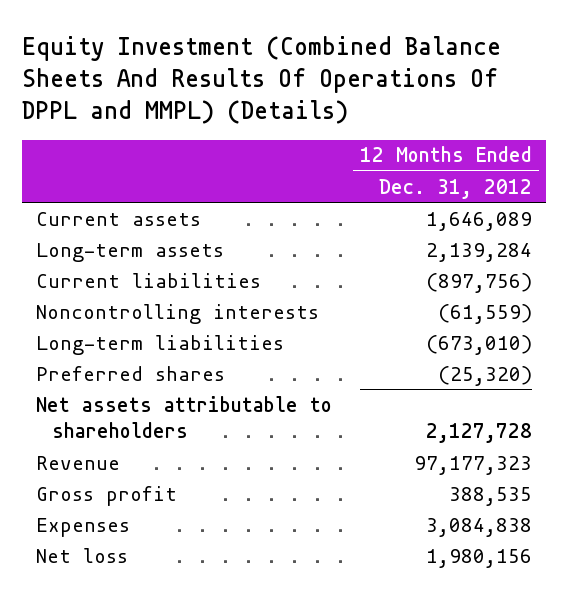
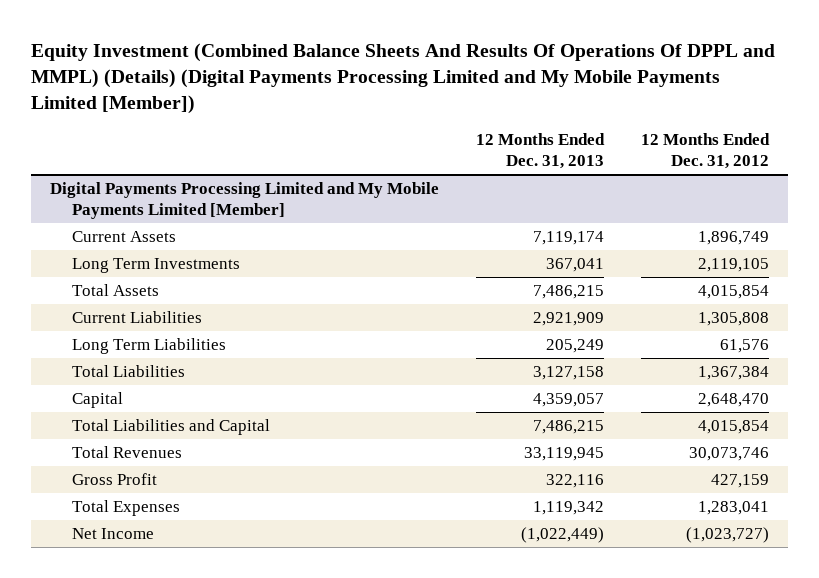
[22,35,502,124] Equity Investment (Combined Balance Sheets And Results Of Operations Of DPPL and MMPL) (Details) -> [30,43,775,115] Equity Investment (Combined Balance Sheets And Results Of Operations Of DPPL and MMPL) (Details) (Digital Payments Processing Limited and My Mobile Payments Limited [Member])
none -> [475,133,605,170] 12 Months Ended Dec. 31, 2013
[36,303,320,324] Noncontrolling interests -> none
[36,365,226,381] Preferred shares -> none
[36,395,333,438] Net assets attributable to shareholders -> none
[36,455,121,470] Revenue -> none
none -> [49,181,439,219] Digital Payments Processing Limited and My Mobile Payments Limited [Member]
[36,211,202,226] Current assets -> [71,230,176,242] Current Assets
[426,211,533,231] 1,646,089 -> [698,230,770,245] 1,896,749
[36,242,225,262] Long-term assets -> [71,257,240,273] Long Term Investments
[426,242,533,262] 2,139,284 -> [698,257,770,272] 2,119,105
none -> [71,283,159,296] Total Assets
[36,272,262,288] Current liabilities -> [71,310,202,323] Current Liabilities
[426,272,533,293] (897,756) -> [698,311,770,326] 1,305,808
[36,334,285,355] Long-term liabilities -> [71,337,226,354] Long Term Liabilities
[426,334,533,355] (673,010) -> [720,338,770,353] 61,576
none -> [71,364,185,377] Total Liabilities
none -> [71,391,123,408] Capital
none -> [71,418,270,435] Total Liabilities and Capital
none -> [71,445,182,458] Total Revenues
[36,485,178,506] Gross profit -> [71,472,157,485] Gross Profit
[449,486,533,506] 388,535 -> [711,473,770,488] 427,159
[36,517,131,537] Expenses -> [71,499,180,516] Total Expenses
[426,517,533,537] 3,084,838 -> [698,500,770,515] 1,283,041
[36,547,129,563] Net loss -> [71,527,154,539] Net Income
[426,548,533,568] 1,980,156 -> [686,526,770,543] (1,023,727)

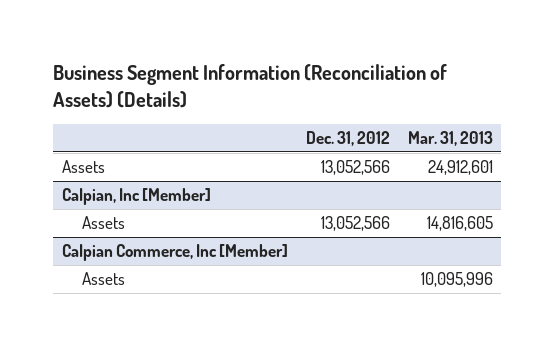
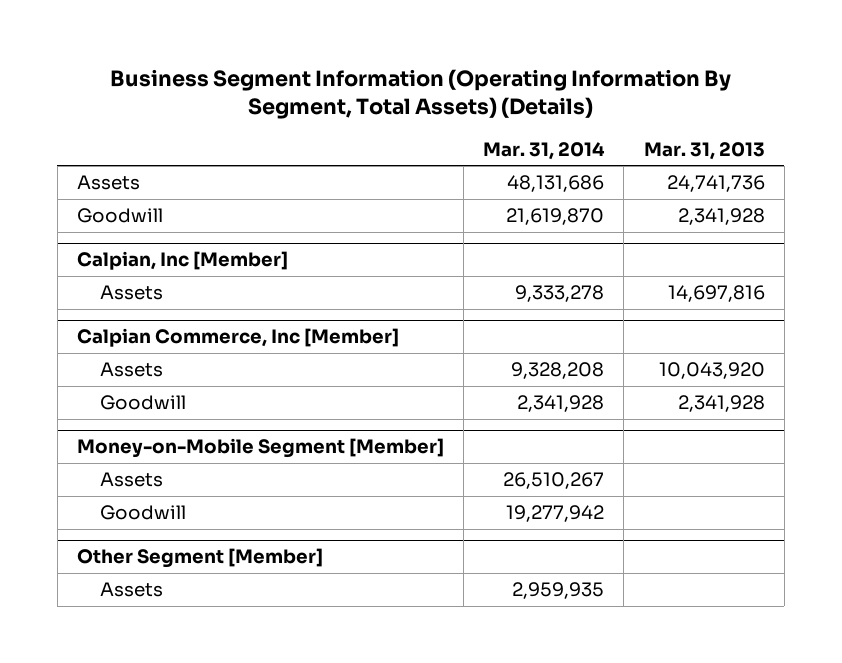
[53,63,448,108] Business Segment Information (Reconciliation of Assets) (Details) -> [109,68,731,120] Business Segment Information (Operating Information By Segment, Total Assets) (Details)
[305,131,390,147] Dec. 31, 2012 -> none
none -> [483,141,606,160] Mar. 31, 2014
[427,160,493,176] 24,912,601 -> [666,175,765,193] 24,741,736
none -> [76,208,163,224] Goodwill
[426,216,493,232] 14,816,605 -> [667,285,765,303] 14,697,816
[420,272,493,288] 10,095,996 -> [658,362,765,380] 10,043,920
none -> [100,395,187,411] Goodwill
none -> [76,438,444,459] Money-on-Mobile Segment [Member]
none -> [100,472,164,488] Assets
none -> [100,505,187,521] Goodwill
none -> [76,548,323,569] Other Segment [Member]
none -> [100,582,164,598] Assets

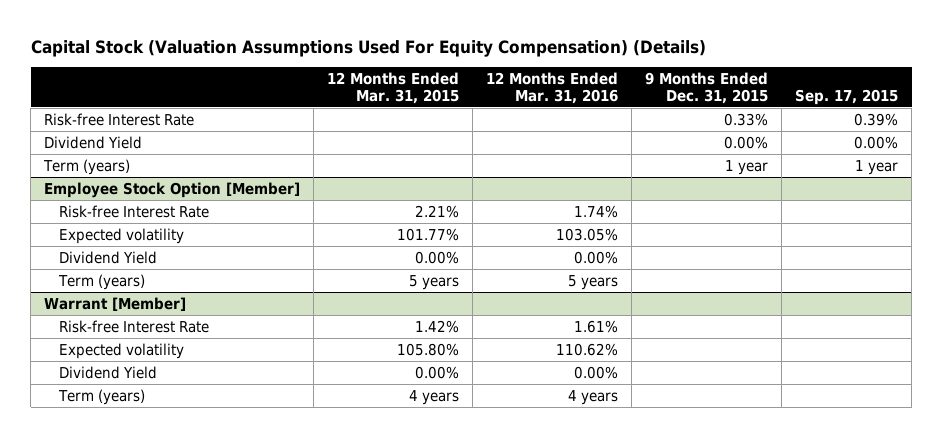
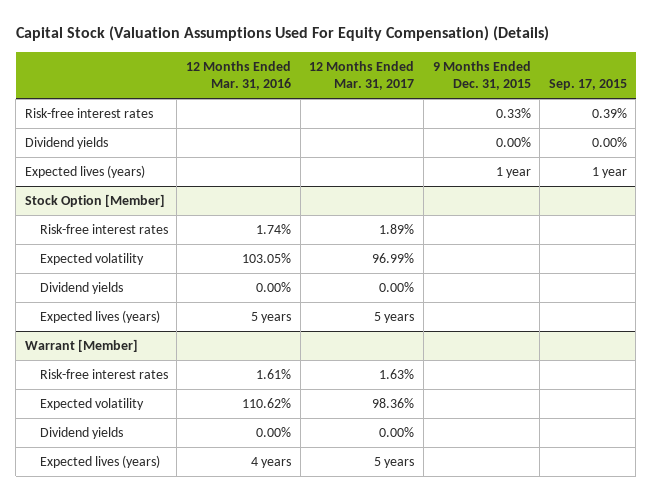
[327,71,460,104] 12 Months Ended Mar. 31, 2015 -> none
none -> [309,60,415,91] 12 Months Ended Mar. 31, 2017
[44,112,195,126] Risk-free Interest Rate -> [24,107,153,118] Risk-free interest rates
[44,135,143,149] Dividend Yield -> [24,136,108,149] Dividend yields
[43,158,131,175] Term (years) -> [24,164,145,178] Expected lives (years)
[44,181,301,198] Employee Stock Option [Member] -> [24,193,165,207] Stock Option [Member]
[59,204,210,218] Risk-free Interest Rate -> [39,223,168,234] Risk-free interest rates
[59,250,158,264] Dividend Yield -> [39,281,123,294] Dividend yields
[58,273,146,290] Term (years) -> [39,309,160,323] Expected lives (years)
[59,319,210,333] Risk-free Interest Rate -> [39,368,168,379] Risk-free interest rates
[59,365,158,379] Dividend Yield -> [39,426,123,439] Dividend yields
[58,388,146,405] Term (years) -> [39,454,160,468] Expected lives (years)

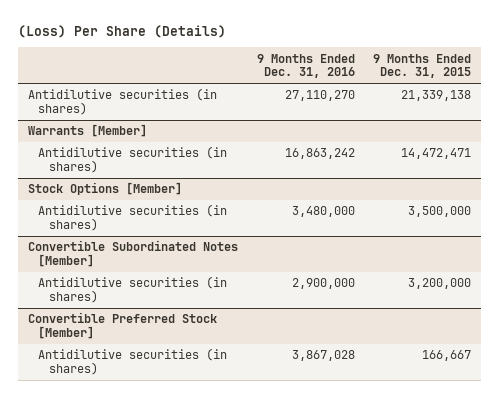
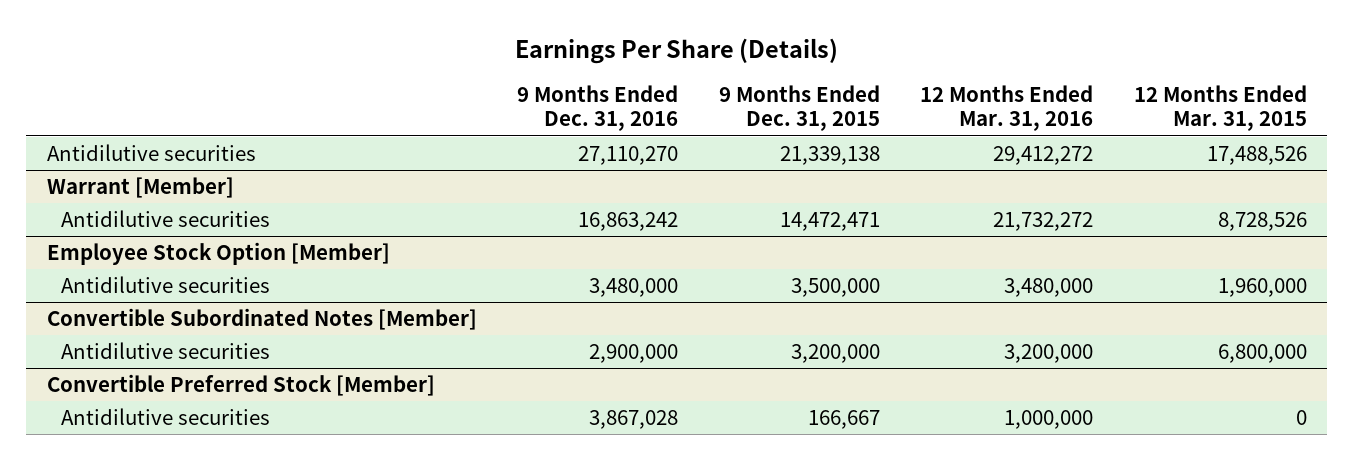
[18,24,227,38] (Loss) Per Share (Details) -> [514,37,838,64] Earnings Per Share (Details)
none -> [920,84,1094,132] 12 Months Ended Mar. 31, 2016
none -> [1133,84,1307,132] 12 Months Ended Mar. 31, 2015
[27,88,217,115] Antidilutive securities (in shares) -> [46,143,256,161] Antidilutive securities
[27,124,147,138] Warrants [Member] -> [46,176,234,198] Warrant [Member]
[38,146,228,173] Antidilutive securities (in shares) -> [61,209,271,227] Antidilutive securities
[27,182,182,196] Stock Options [Member] -> [46,241,390,265] Employee Stock Option [Member]
[38,204,228,231] Antidilutive securities (in shares) -> [61,275,271,293] Antidilutive securities
[38,276,228,303] Antidilutive securities (in shares) -> [61,341,271,359] Antidilutive securities
[38,348,228,375] Antidilutive securities (in shares) -> [61,407,271,425] Antidilutive securities

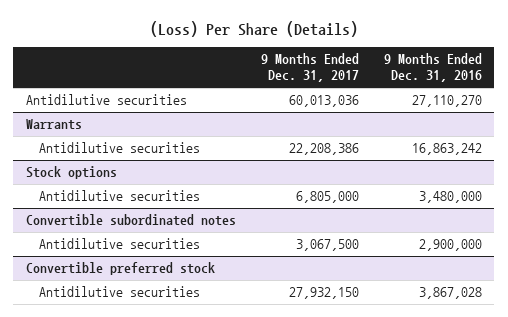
[514,37,838,64] Earnings Per Share (Details) -> [149,20,358,37] (Loss) Per Share (Details)
[718,84,880,132] 9 Months Ended Dec. 31, 2015 -> none
[920,84,1094,132] 12 Months Ended Mar. 31, 2016 -> none
[1133,84,1307,132] 12 Months Ended Mar. 31, 2015 -> none
none -> [260,53,359,83] 9 Months Ended Dec. 31, 2017
[46,176,234,198] Warrant [Member] -> [25,119,82,131] Warrants
[46,241,390,265] Employee Stock Option [Member] -> [25,166,117,180] Stock options
[46,307,477,330] Convertible Subordinated Notes [Member] -> [25,214,236,227] Convertible subordinated notes
[46,373,435,396] Convertible Preferred Stock [Member] -> [25,262,215,276] Convertible preferred stock

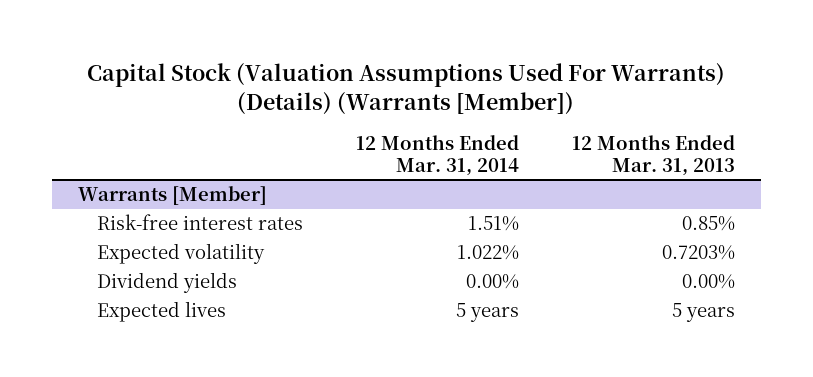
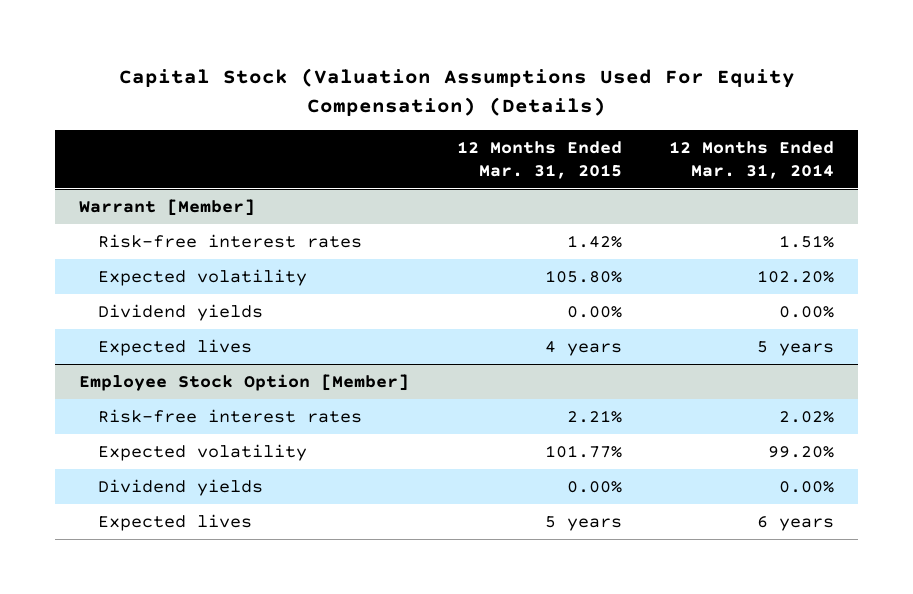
[87,62,726,115] Capital Stock (Valuation Assumptions Used For Warrants) (Details) (Warrants [Member]) -> [118,68,795,116] Capital Stock (Valuation Assumptions Used For Equity Compensation) (Details)
[571,134,735,176] 12 Months Ended Mar. 31, 2013 -> none
none -> [456,140,622,179] 12 Months Ended Mar. 31, 2015
[78,186,268,206] Warrants [Member] -> [78,198,255,216] Warrant [Member]
[457,245,520,261] 1.022% -> [757,269,835,283] 102.20%
none -> [78,373,409,391] Employee Stock Option [Member]
none -> [97,408,362,423] Risk-free interest rates
none -> [97,443,307,461] Expected volatility
none -> [97,478,263,496] Dividend yields
none -> [97,513,252,531] Expected lives

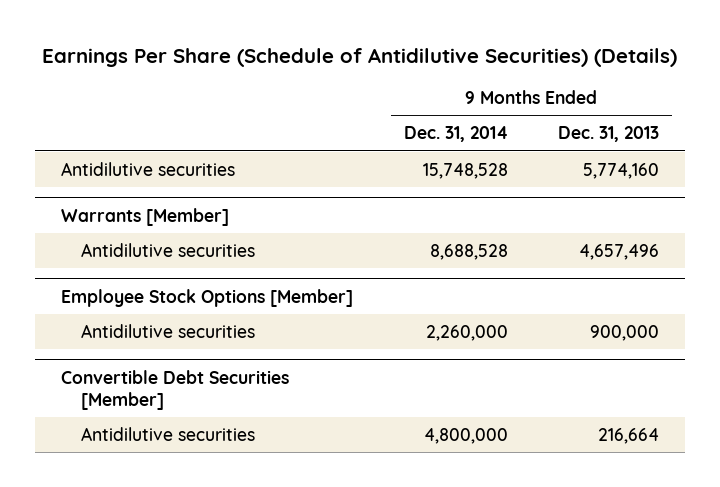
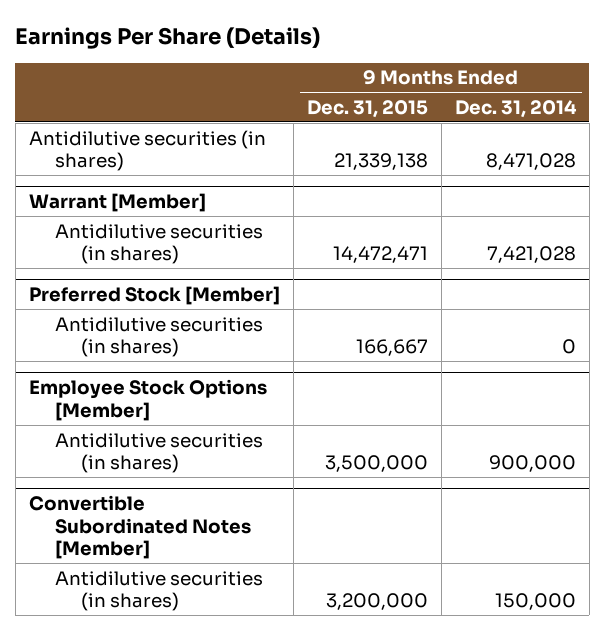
[42,47,678,67] Earnings Per Share (Schedule of Antidilutive Securities) (Details) -> [15,27,321,50] Earnings Per Share (Details)
[558,126,660,143] Dec. 31, 2013 -> none
none -> [306,99,428,118] Dec. 31, 2015
[60,161,235,176] Antidilutive securities -> [28,129,266,172] Antidilutive securities (in shares)
[422,162,508,179] 15,748,528 -> [485,153,576,171] 8,471,028
[60,207,229,226] Warrants [Member] -> [28,192,206,212] Warrant [Member]
[81,242,256,257] Antidilutive securities -> [54,223,263,265] Antidilutive securities (in shares)
[429,243,508,260] 8,688,528 -> [486,246,576,264] 7,421,028
none -> [28,285,280,305] Preferred Stock [Member]
none -> [54,316,263,358] Antidilutive securities (in shares)
[81,323,256,338] Antidilutive securities -> [54,432,263,474] Antidilutive securities (in shares)
[425,324,508,341] 2,260,000 -> [488,455,576,473] 900,000
[60,369,289,410] Convertible Debt Securities [Member] -> [28,494,251,560] Convertible Subordinated Notes [Member]
[81,426,256,441] Antidilutive securities -> [54,570,263,612] Antidilutive securities (in shares)
[423,427,508,444] 4,800,000 -> [494,593,576,611] 150,000

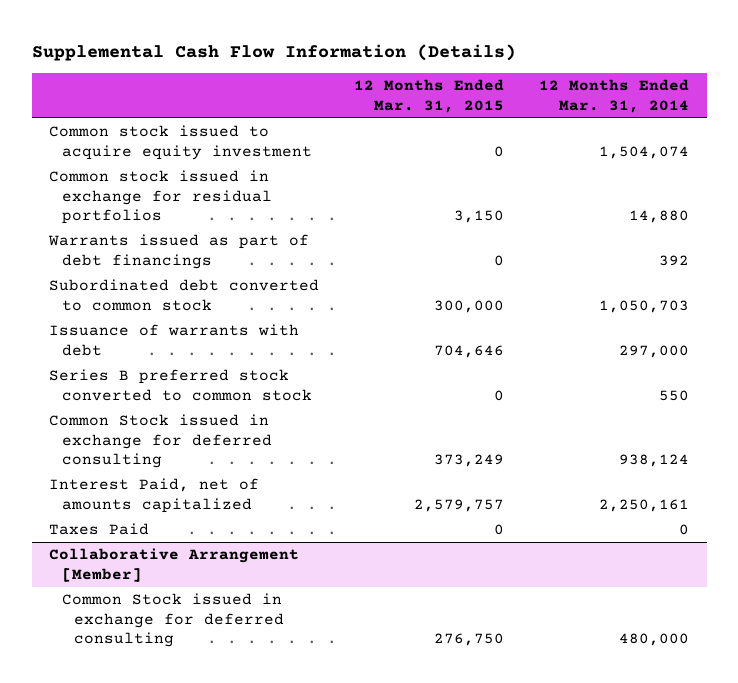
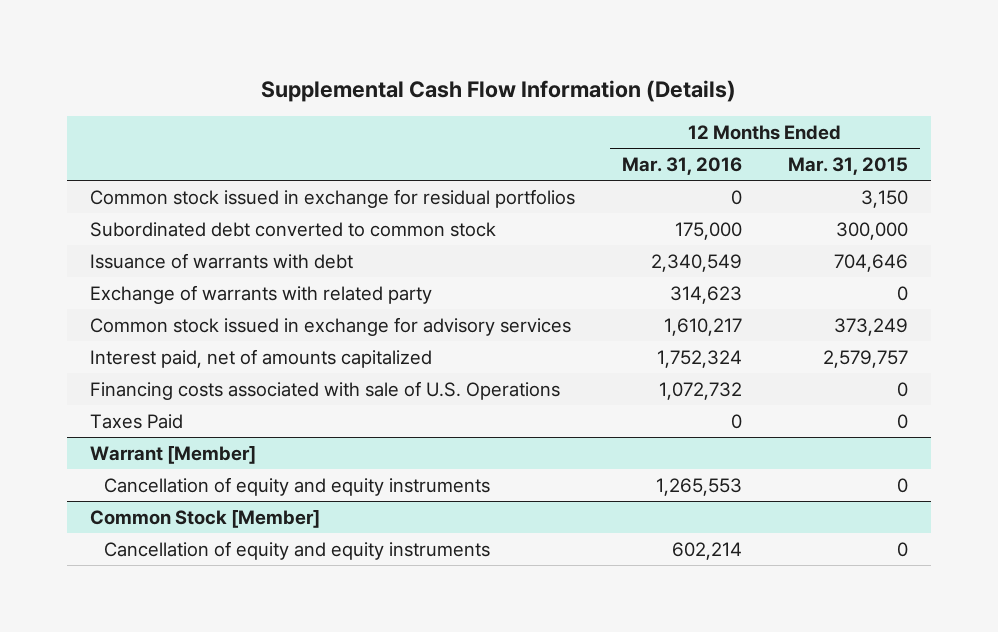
[539,79,690,113] 12 Months Ended Mar. 31, 2014 -> none
none -> [621,156,742,175] Mar. 31, 2016
[49,125,312,160] Common stock issued to acquire equity investment -> none
[48,234,310,269] Warrants issued as part of debt financings -> none
[49,369,312,401] Series B preferred stock converted to common stock -> none
none -> [90,284,433,304] Exchange of warrants with related party
[49,414,272,469] Common Stock issued in exchange for deferred consulting -> [90,316,572,336] Common stock issued in exchange for advisory services
[49,478,260,513] Interest Paid, net of amounts capitalized -> [90,348,433,368] Interest paid, net of amounts capitalized
none -> [90,380,561,400] Financing costs associated with sale of U.S. Operations
[49,548,300,582] Collaborative Arrangement [Member] -> none
[61,593,284,648] Common Stock issued in exchange for deferred consulting -> none
none -> [90,445,257,464] Warrant [Member]
none -> [103,476,490,496] Cancellation of equity and equity instruments
none -> [90,509,321,528] Common Stock [Member]
none -> [103,540,490,560] Cancellation of equity and equity instruments

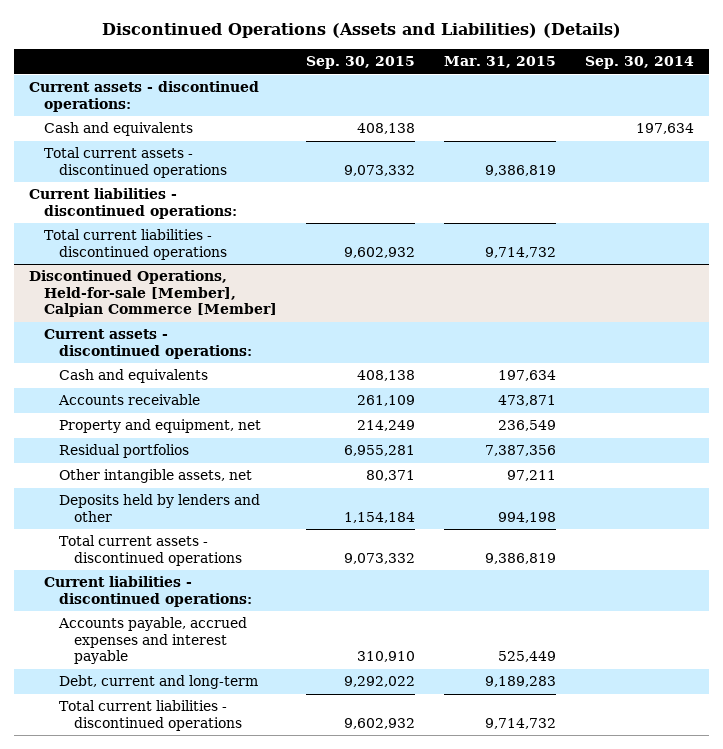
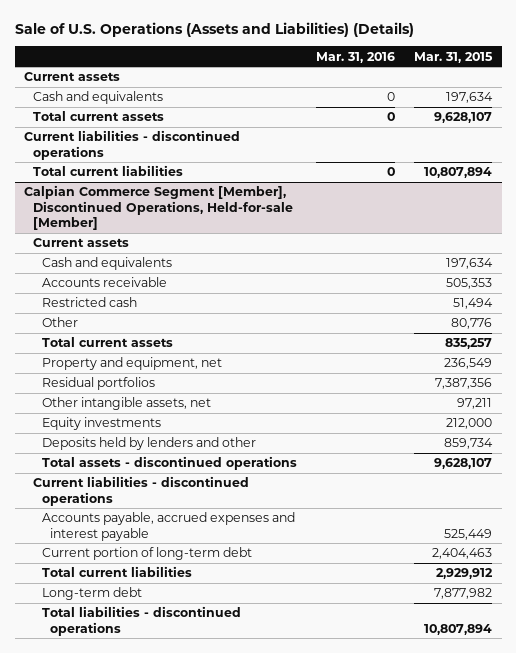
[101,23,621,39] Discontinued Operations (Assets and Liabilities) (Details) -> [14,21,414,37] Sale of U.S. Operations (Assets and Liabilities) (Details)
[305,56,415,70] Sep. 30, 2015 -> none
[585,56,695,70] Sep. 30, 2014 -> none
none -> [315,51,395,63] Mar. 31, 2016
[43,122,193,137] Cash and equivalents -> none
[43,147,227,178] Total current assets - discontinued operations -> none
[28,188,237,219] Current liabilities - discontinued operations: -> none
[43,229,227,260] Total current liabilities - discontinued operations -> none
[28,270,277,318] Discontinued Operations, Held-for-sale [Member], Calpian Commerce [Member] -> none
[43,329,252,359] Current assets - discontinued operations: -> none
[28,81,259,112] Current assets - discontinued operations: -> [24,72,121,82] Current assets
none -> [33,111,165,122] Total current assets
none -> [24,130,241,160] Current liabilities - discontinued operations
none -> [33,165,184,177] Total current liabilities
none -> [24,185,294,231] Calpian Commerce Segment [Member], Discontinued Operations, Held-for-sale [Member]
none -> [33,238,130,248] Current assets
none -> [41,257,172,271] Cash and equivalents
[497,395,556,407] 473,871 -> [446,278,493,290] 505,353
none -> [41,297,137,308] Restricted cash
none -> [41,317,78,328] Other
none -> [41,337,173,348] Total current assets
none -> [41,417,161,431] Equity investments
[497,511,556,523] 994,198 -> [444,438,494,450] 859,734
[58,535,242,566] Total current assets - discontinued operations -> [41,456,297,471] Total assets - discontinued operations
[484,552,556,564] 9,386,819 -> [434,458,493,470] 9,628,107
[43,576,252,607] Current liabilities - discontinued operations: -> [33,476,250,506] Current liabilities - discontinued operations
[58,675,258,690] Debt, current and long-term -> [41,547,252,561] Current portion of long-term debt
[484,676,556,688] 9,189,283 -> [432,548,493,560] 2,404,463
[58,700,242,731] Total current liabilities - discontinued operations -> [41,566,192,578] Total current liabilities
[484,717,556,729] 9,714,732 -> [436,568,494,580] 2,929,912
none -> [41,587,142,601] Long-term debt
none -> [41,606,241,636] Total liabilities - discontinued operations

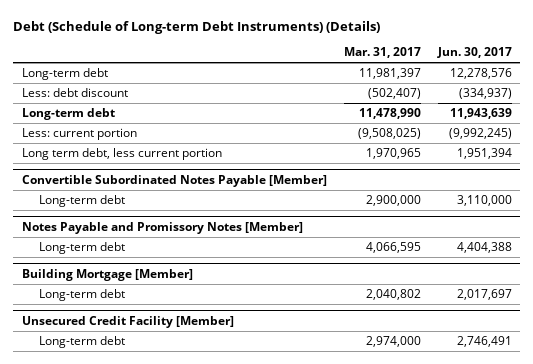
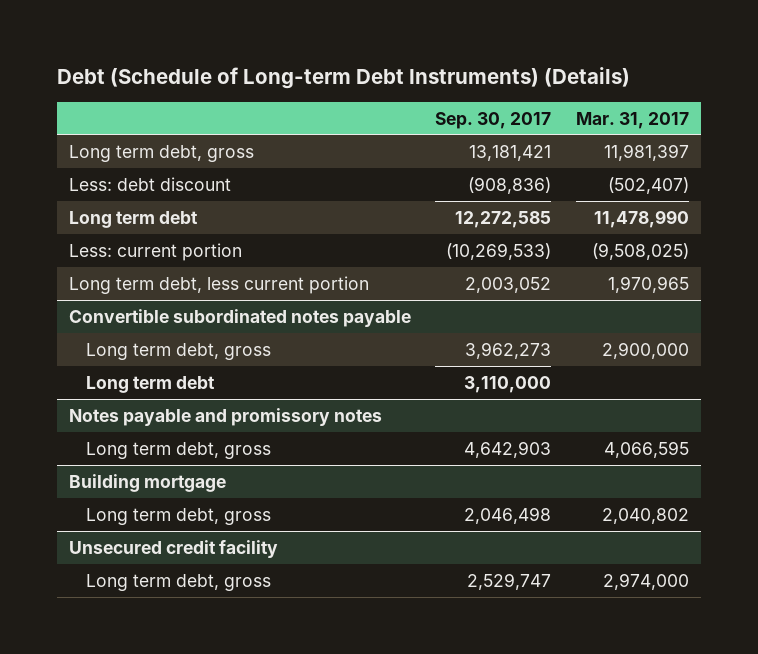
[436,47,512,59] Jun. 30, 2017 -> none
none -> [435,111,552,129] Sep. 30, 2017
[21,68,108,81] Long-term debt -> [68,144,254,162] Long term debt, gross
[21,108,115,121] Long-term debt -> [68,210,198,228] Long term debt
[21,175,327,188] Convertible Subordinated Notes Payable [Member] -> [68,308,411,327] Convertible subordinated notes payable
[38,195,125,208] Long-term debt -> [85,342,271,360] Long term debt, gross
none -> [85,375,215,393] Long term debt
[21,222,303,235] Notes Payable and Promissory Notes [Member] -> [68,407,382,426] Notes payable and promissory notes
[38,242,125,255] Long-term debt -> [85,441,271,459] Long term debt, gross
[21,269,193,282] Building Mortgage [Member] -> [68,473,226,492] Building mortgage
[38,289,125,302] Long-term debt -> [85,507,271,525] Long term debt, gross
[21,316,234,329] Unsecured Credit Facility [Member] -> [68,539,278,558] Unsecured credit facility
[38,336,125,349] Long-term debt -> [85,573,271,591] Long term debt, gross

